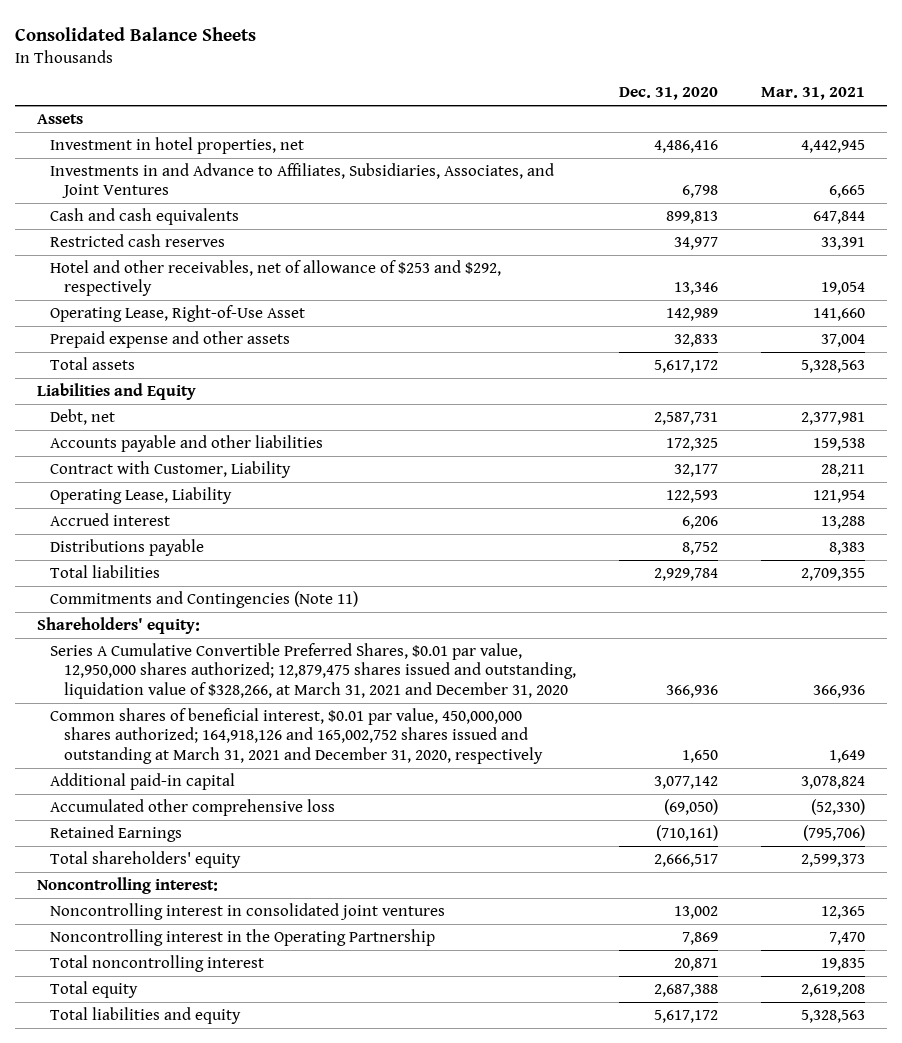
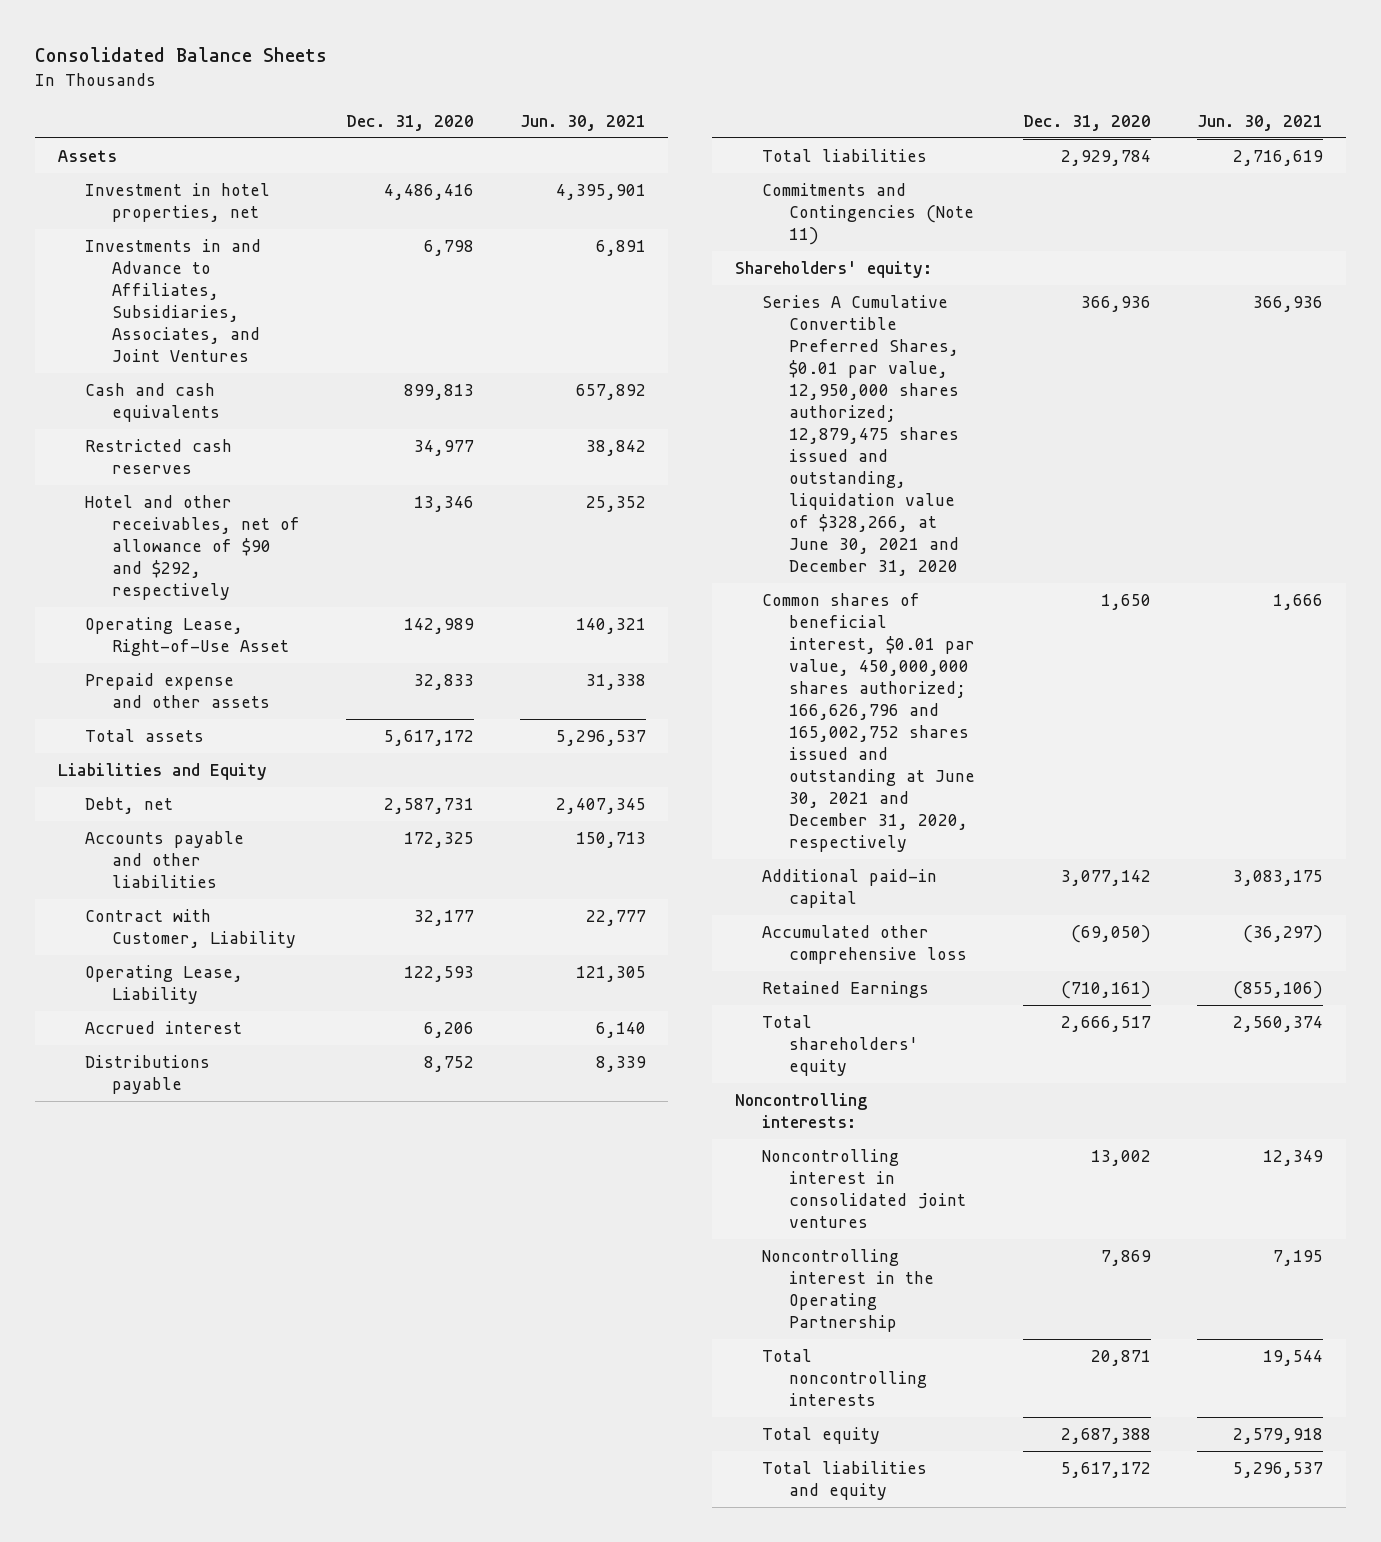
[761,87,866,101] Mar. 31, 2021 -> none
none -> [519,114,646,131] Jun. 30, 2021
[50,259,502,297] Hotel and other receivables, net of allowance of $253 and $292, respectively -> [84,495,300,600] Hotel and other receivables, net of allowance of $90 and $292, respectively
[50,642,577,699] Series A Cumulative Convertible Preferred Shares, $0.01 par value, 12,950,000 shares authorized; 12,879,475 shares issued and outstanding, liquidation value of $328,266, at March 31, 2021 and December 31, 2020 -> [762,295,960,576] Series A Cumulative Convertible Preferred Shares, $0.01 par value, 12,950,000 shares authorized; 12,879,475 shares issued and outstanding, liquidation value of $328,266, at June 30, 2021 and December 31, 2020
[50,707,544,764] Common shares of beneficial interest, $0.01 par value, 450,000,000 shares authorized; 164,918,126 and 165,002,752 shares issued and outstanding at March 31, 2021 and December 31, 2020, respectively -> [762,593,976,852] Common shares of beneficial interest, $0.01 par value, 450,000,000 shares authorized; 166,626,796 and 165,002,752 shares issued and outstanding at June 30, 2021 and December 31, 2020, respectively
[36,876,218,894] Noncontrolling interest: -> [735,1093,868,1128] Noncontrolling interests:
[50,954,265,972] Total noncontrolling interest -> [762,1349,928,1406] Total noncontrolling interests

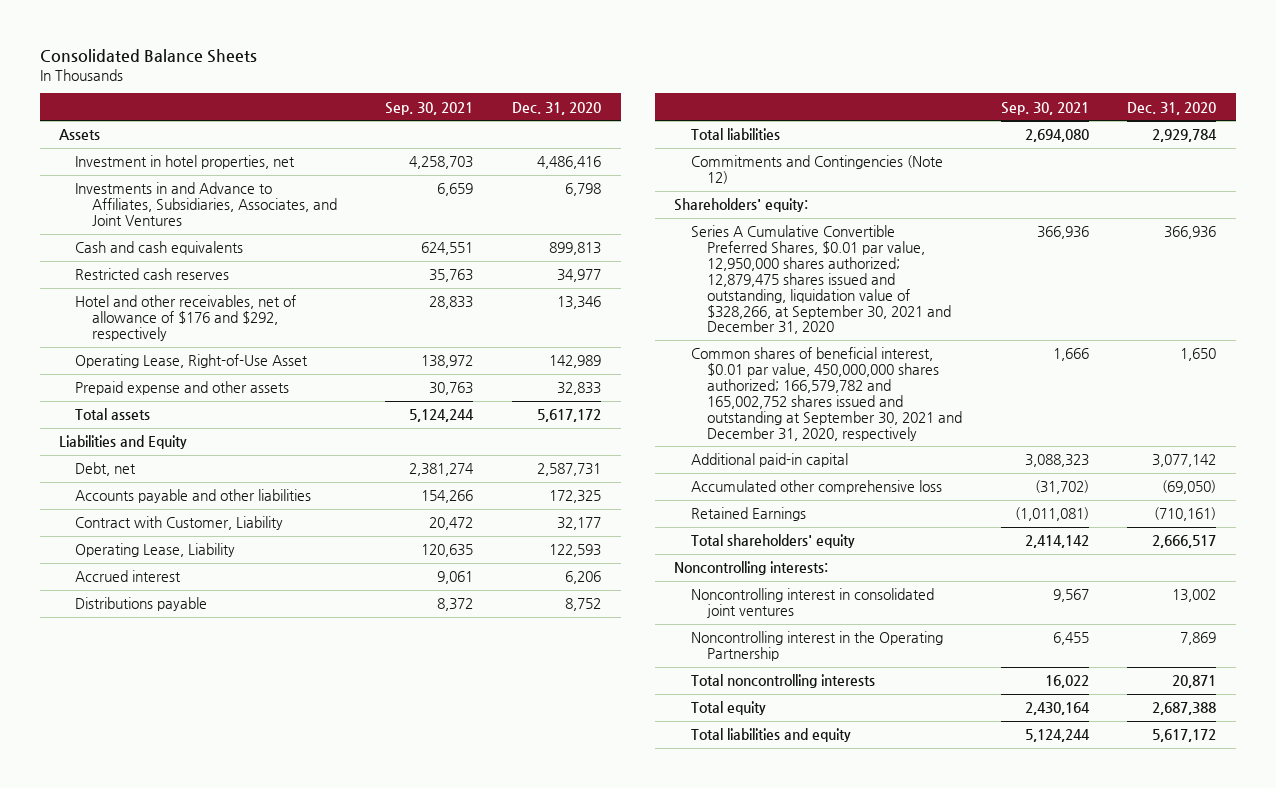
[519,114,646,131] Jun. 30, 2021 -> none
none -> [385,101,474,115] Sep. 30, 2021
[84,495,300,600] Hotel and other receivables, net of allowance of $90 and $292, respectively -> [75,295,297,341] Hotel and other receivables, net of allowance of $176 and $292, respectively
[762,183,975,245] Commitments and Contingencies (Note 11) -> [690,155,943,185] Commitments and Contingencies (Note 12)
[762,295,960,576] Series A Cumulative Convertible Preferred Shares, $0.01 par value, 12,950,000 shares authorized; 12,879,475 shares issued and outstanding, liquidation value of $328,266, at June 30, 2021 and December 31, 2020 -> [690,225,951,335] Series A Cumulative Convertible Preferred Shares, $0.01 par value, 12,950,000 shares authorized; 12,879,475 shares issued and outstanding, liquidation value of $328,266, at September 30, 2021 and December 31, 2020
[762,593,976,852] Common shares of beneficial interest, $0.01 par value, 450,000,000 shares authorized; 166,626,796 and 165,002,752 shares issued and outstanding at June 30, 2021 and December 31, 2020, respectively -> [690,347,962,441] Common shares of beneficial interest, $0.01 par value, 450,000,000 shares authorized; 166,579,782 and 165,002,752 shares issued and outstanding at September 30, 2021 and December 31, 2020, respectively

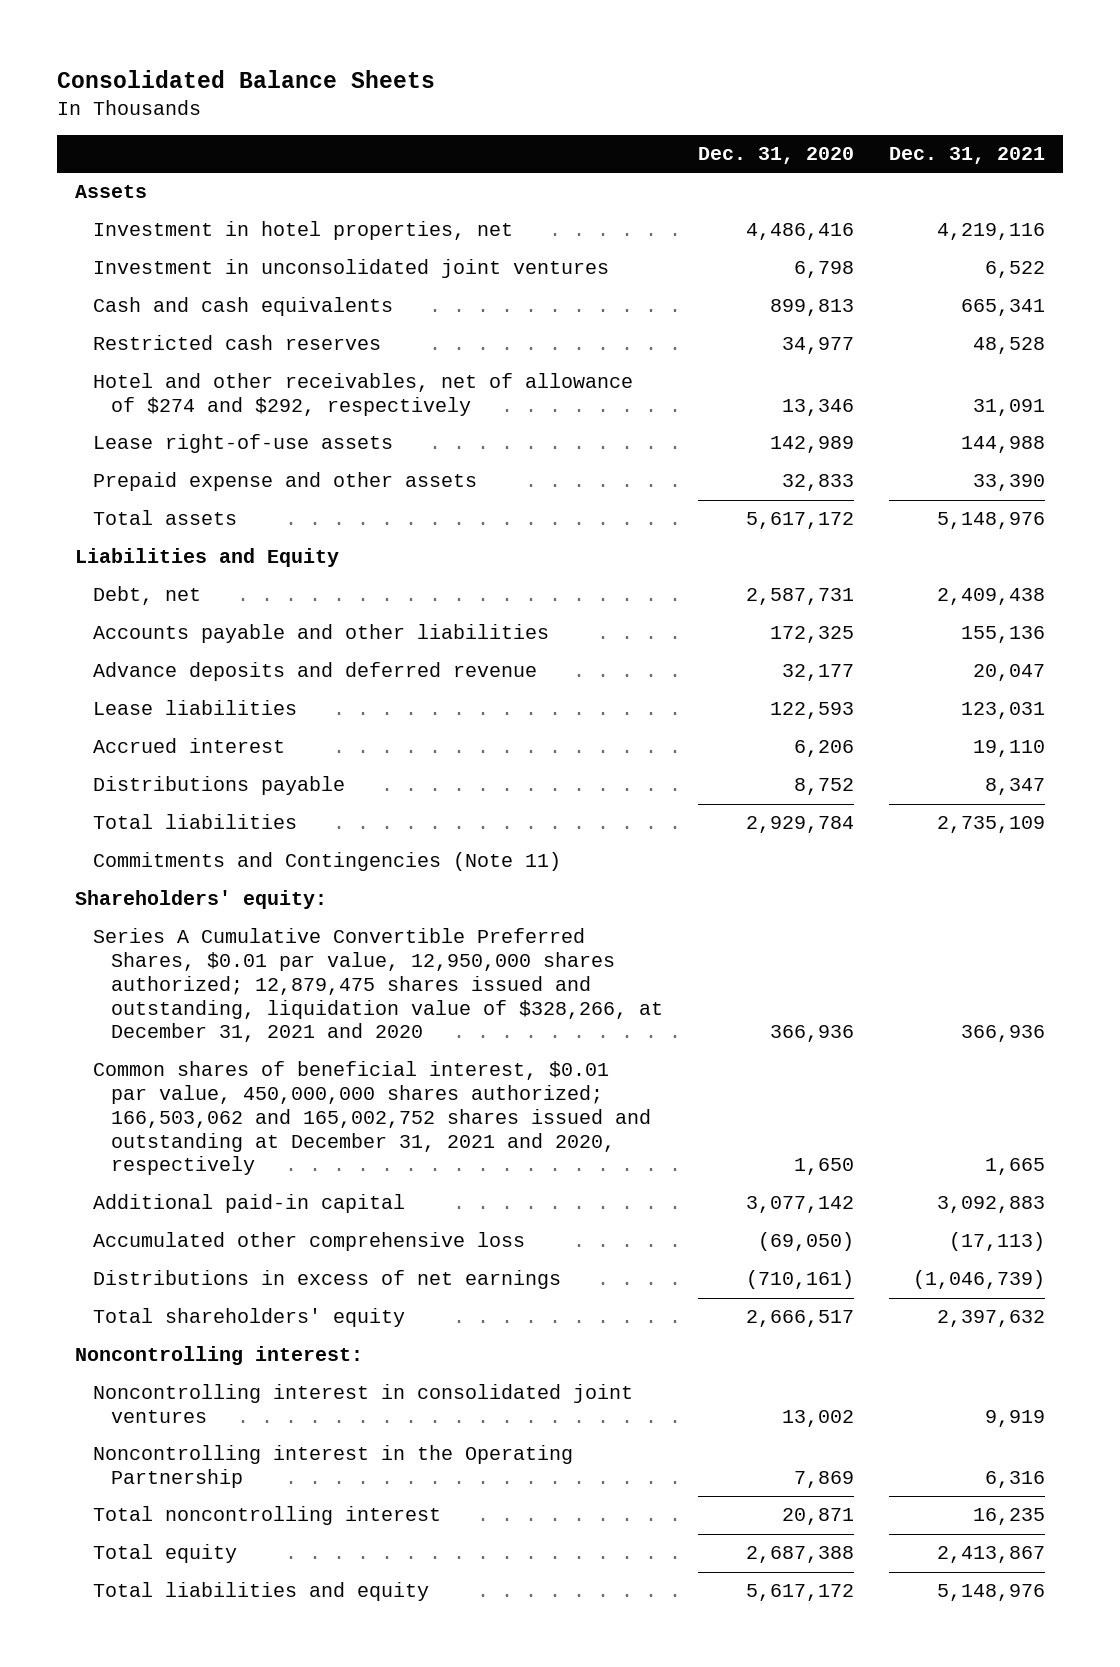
[385,101,474,115] Sep. 30, 2021 -> none
none -> [889,147,1046,165] Dec. 31, 2021
[75,182,337,226] Investments in and Advance to Affiliates, Subsidiaries, Associates, and Joint Ventures -> [92,259,609,279] Investment in unconsolidated joint ventures
[75,295,297,341] Hotel and other receivables, net of allowance of $176 and $292, respectively -> [92,373,633,417] Hotel and other receivables, net of allowance of $274 and $292, respectively
[75,354,309,369] Operating Lease, Right-of-Use Asset -> [92,434,393,454] Lease right-of-use assets
[75,516,284,531] Contract with Customer, Liability -> [92,662,537,682] Advance deposits and deferred revenue
[75,543,236,558] Operating Lease, Liability -> [92,700,297,716] Lease liabilities
[690,155,943,185] Commitments and Contingencies (Note 12) -> [92,852,561,872] Commitments and Contingencies (Note 11)
[690,225,951,335] Series A Cumulative Convertible Preferred Shares, $0.01 par value, 12,950,000 shares authorized; 12,879,475 shares issued and outstanding, liquidation value of $328,266, at September 30, 2021 and December 31, 2020 -> [92,928,663,1043] Series A Cumulative Convertible Preferred Shares, $0.01 par value, 12,950,000 shares authorized; 12,879,475 shares issued and outstanding, liquidation value of $328,266, at December 31, 2021 and 2020
[690,347,962,441] Common shares of beneficial interest, $0.01 par value, 450,000,000 shares authorized; 166,579,782 and 165,002,752 shares issued and outstanding at September 30, 2021 and December 31, 2020, respectively -> [92,1061,651,1176] Common shares of beneficial interest, $0.01 par value, 450,000,000 shares authorized; 166,503,062 and 165,002,752 shares issued and outstanding at December 31, 2021 and 2020, respectively
[690,507,806,522] Retained Earnings -> [92,1270,561,1290] Distributions in excess of net earnings
[674,561,829,576] Noncontrolling interests: -> [74,1346,363,1366] Noncontrolling interest:
[690,674,875,689] Total noncontrolling interests -> [92,1506,441,1526] Total noncontrolling interest

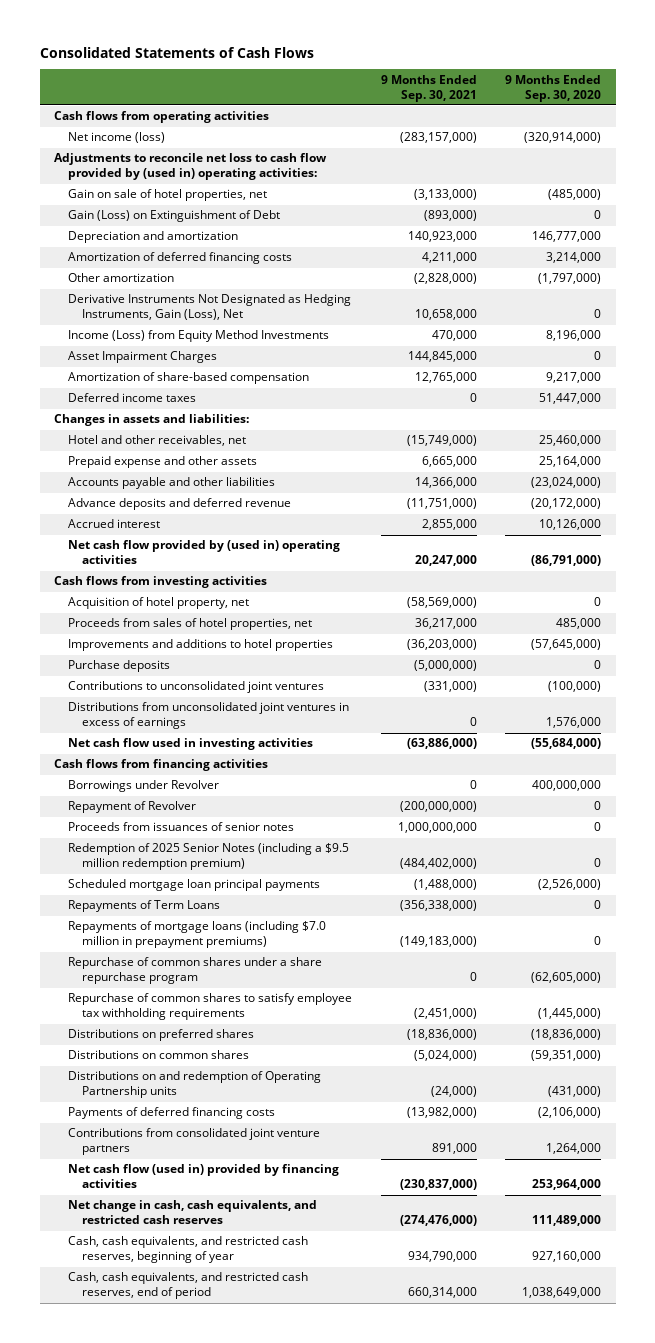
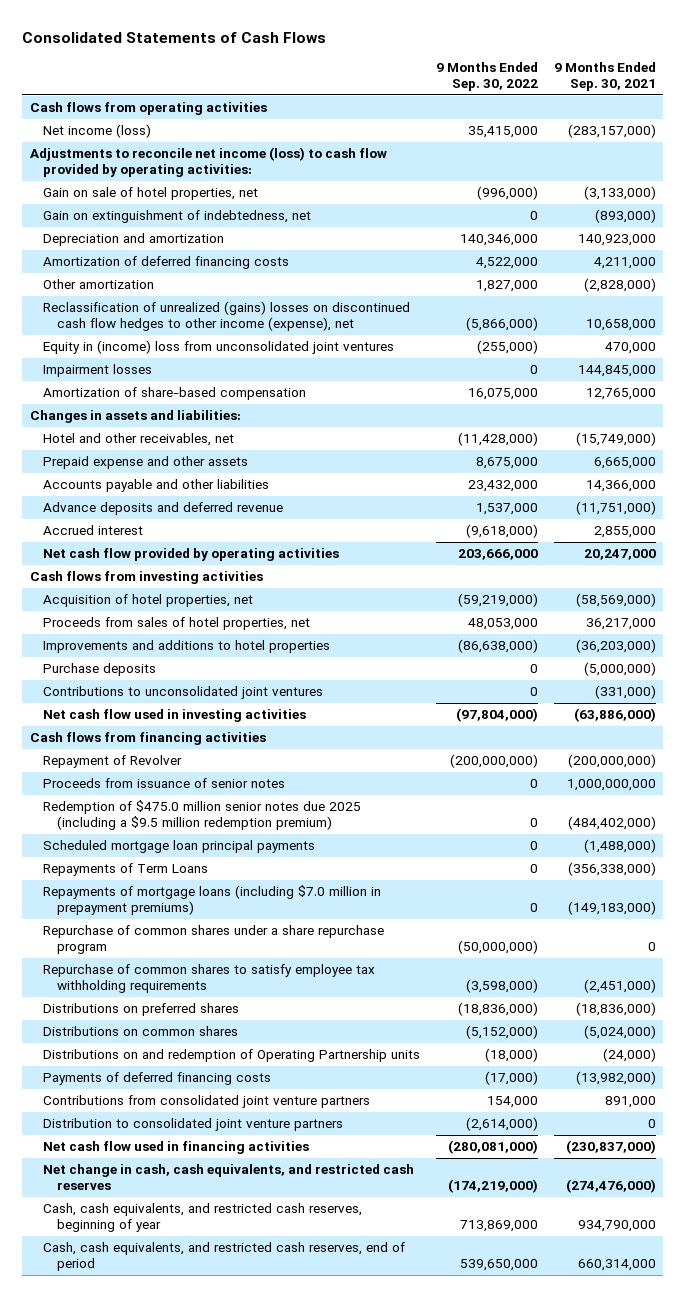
[505,74,602,102] 9 Months Ended Sep. 30, 2020 -> none
none -> [435,62,538,92] 9 Months Ended Sep. 30, 2022
[54,153,328,181] Adjustments to reconcile net loss to cash flow provided by (used in) operating activities: -> [30,147,388,177] Adjustments to reconcile net income (loss) to cash flow provided by operating activities:
[68,210,281,223] Gain (Loss) on Extinguishment of Debt -> [43,210,312,224] Gain on extinguishment of indebtedness, net
[68,294,352,321] Derivative Instruments Not Designated as Hedging Instruments, Gain (Loss), Net -> [43,301,411,331] Reclassification of unrealized (gains) losses on discontinued cash flow hedges to other income (expense), net
[68,330,330,343] Income (Loss) from Equity Method Investments -> [43,340,395,355] Equity in (income) loss from unconsolidated joint ventures
[68,351,218,364] Asset Impairment Charges -> [43,364,153,378] Impairment losses
[68,393,197,403] Deferred income taxes -> none
[68,540,341,565] Net cash flow provided by (used in) operating activities -> [43,548,340,562] Net cash flow provided by operating activities
[68,597,250,610] Acquisition of hotel property, net -> [43,594,254,608] Acquisition of hotel properties, net
[68,702,350,730] Distributions from unconsolidated joint ventures in excess of earnings -> none
[68,780,220,793] Borrowings under Revolver -> none
[68,822,295,832] Proceeds from issuances of senior notes -> [43,778,286,789] Proceeds from issuance of senior notes
[68,843,350,871] Redemption of 2025 Senior Notes (including a $9.5 million redemption premium) -> [43,800,362,830] Redemption of $475.0 million senior notes due 2025 (including a $9.5 million redemption premium)
none -> [43,1118,344,1132] Distribution to consolidated joint venture partners
[68,1164,340,1189] Net cash flow (used in) provided by financing activities -> [43,1141,310,1155] Net cash flow used in financing activities

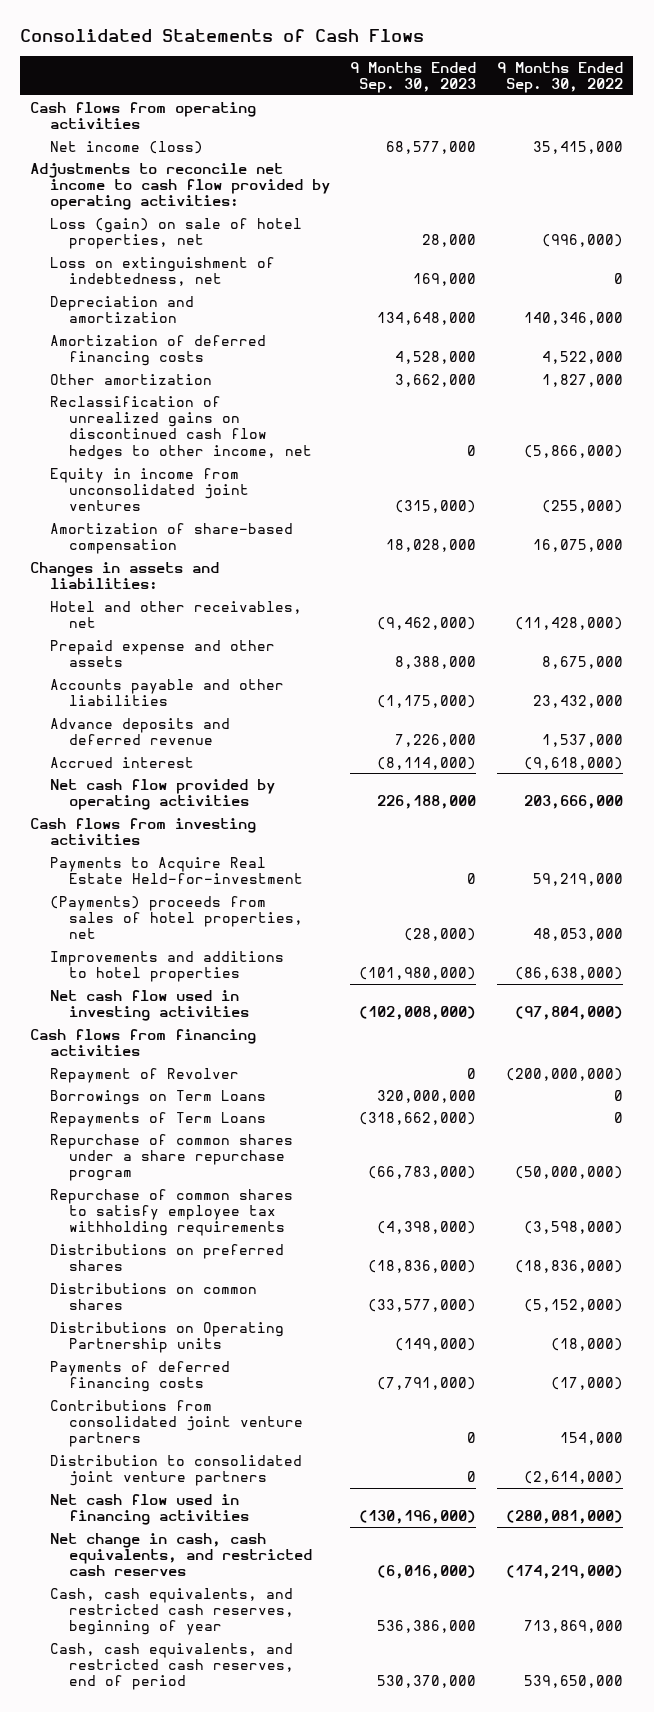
[553,62,656,92] 9 Months Ended Sep. 30, 2021 -> none
none -> [350,61,477,94] 9 Months Ended Sep. 30, 2023
[30,147,388,177] Adjustments to reconcile net income (loss) to cash flow provided by operating activities: -> [30,162,330,211] Adjustments to reconcile net income to cash flow provided by operating activities:
[43,187,259,201] Gain on sale of hotel properties, net -> [49,217,302,249] Loss (gain) on sale of hotel properties, net
[43,210,312,224] Gain on extinguishment of indebtedness, net -> [49,256,275,286] Loss on extinguishment of indebtedness, net
[43,364,153,378] Impairment losses -> none
[43,301,411,331] Reclassification of unrealized (gains) losses on discontinued cash flow hedges to other income (expense), net -> [49,395,312,460] Reclassification of unrealized gains on discontinued cash flow hedges to other income, net
[43,340,395,355] Equity in (income) loss from unconsolidated joint ventures -> [49,467,249,512] Equity in income from unconsolidated joint ventures
[43,594,254,608] Acquisition of hotel properties, net -> none
none -> [49,856,303,884] Payments to Acquire Real Estate Held-for-investment
[43,617,311,631] Proceeds from sales of hotel properties, net -> [49,895,303,940] (Payments) proceeds from sales of hotel properties, net
[43,663,157,677] Purchase deposits -> none
[43,686,324,700] Contributions to unconsolidated joint ventures -> none
[43,778,286,789] Proceeds from issuance of senior notes -> none
[43,800,362,830] Redemption of $475.0 million senior notes due 2025 (including a $9.5 million redemption premium) -> none
[43,840,316,854] Scheduled mortgage loan principal payments -> none
none -> [49,1089,266,1105] Borrowings on Term Loans
[43,885,382,915] Repayments of mortgage loans (including $7.0 million in prepayment premiums) -> none
[43,1049,421,1063] Distributions on and redemption of Operating Partnership units -> [49,1321,284,1353] Distributions on Operating Partnership units

